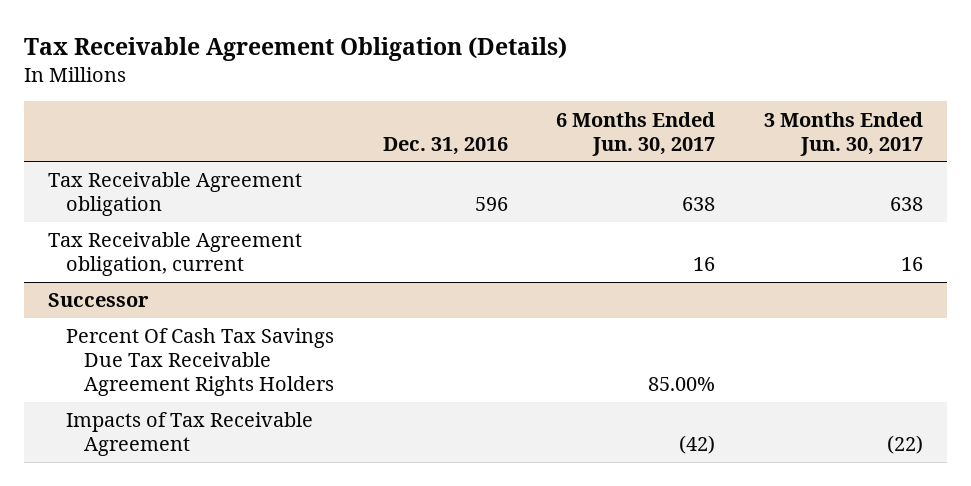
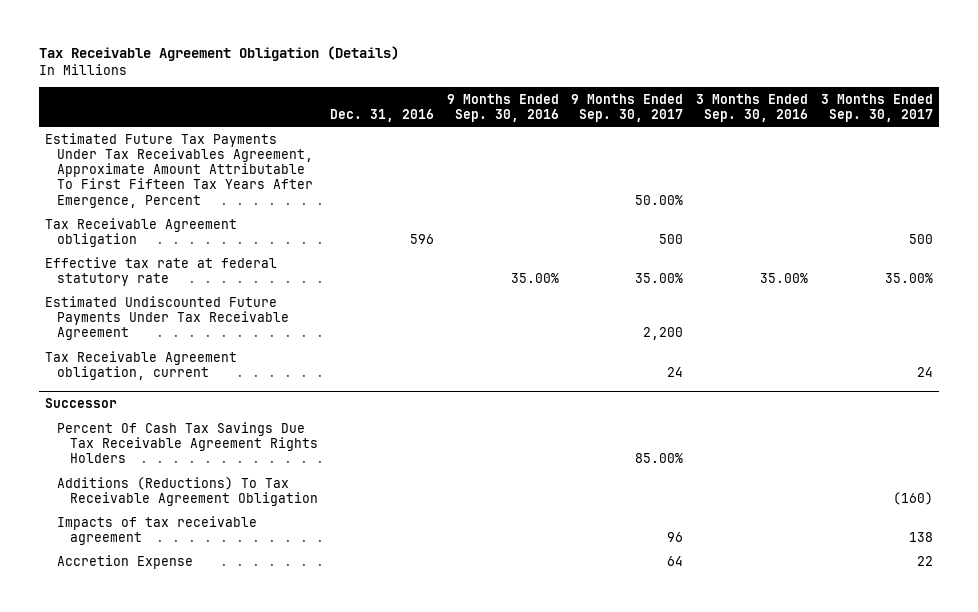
[556,111,716,156] 6 Months Ended Jun. 30, 2017 -> none
[763,111,923,156] 3 Months Ended Jun. 30, 2017 -> none
none -> [446,93,559,122] 9 Months Ended Sep. 30, 2016
none -> [571,93,684,122] 9 Months Ended Sep. 30, 2017
none -> [696,93,809,122] 3 Months Ended Sep. 30, 2016
none -> [820,93,933,122] 3 Months Ended Sep. 30, 2017
none -> [45,132,314,208] Estimated Future Tax Payments Under Tax Receivables Agreement, Approximate Amount Attributable To First Fifteen Tax Years After Emergence, Percent
none -> [45,256,278,286] Effective tax rate at federal statutory rate
none -> [45,295,290,341] Estimated Undiscounted Future Payments Under Tax Receivable Agreement
none -> [57,476,318,506] Additions (Reductions) To Tax Receivable Agreement Obligation
none -> [57,515,258,545] Impacts of tax receivable agreement
[66,412,314,457] Impacts of Tax Receivable Agreement -> [57,554,194,569] Accretion Expense

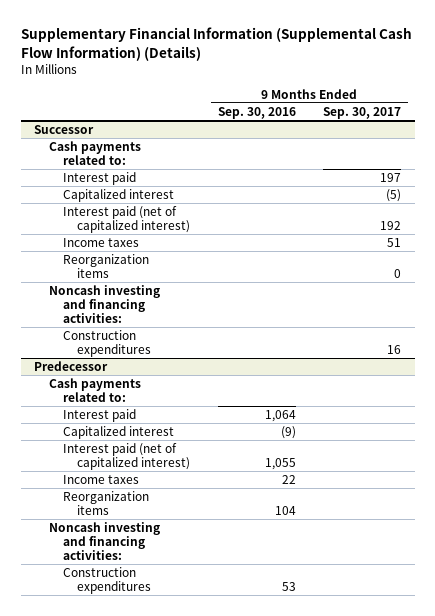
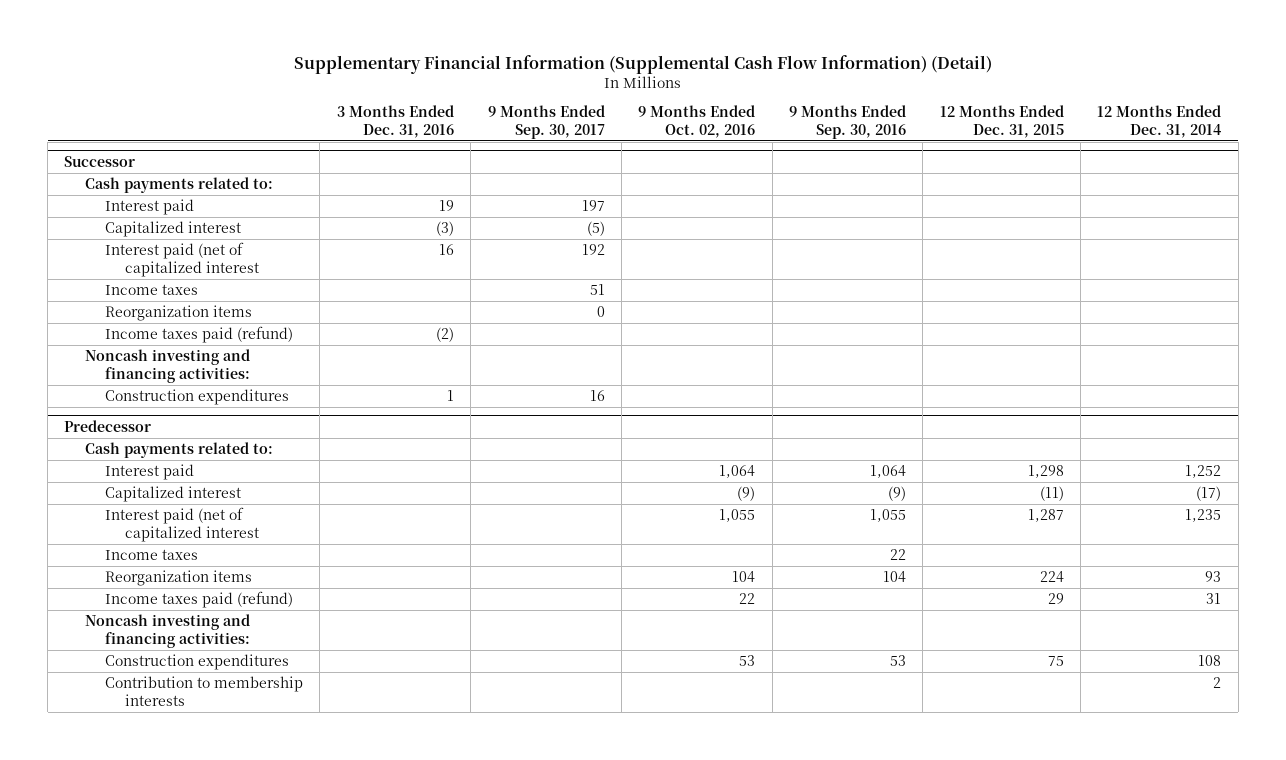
[20,27,412,61] Supplementary Financial Information (Supplemental Cash Flow Information) (Details) -> [293,54,992,74] Supplementary Financial Information (Supplemental Cash Flow Information) (Detail)
none -> [336,105,454,138] 3 Months Ended Dec. 31, 2016
none -> [638,105,756,138] 9 Months Ended Oct. 02, 2016
none -> [939,105,1064,138] 12 Months Ended Dec. 31, 2015
none -> [1097,105,1222,138] 12 Months Ended Dec. 31, 2014
[63,206,191,233] Interest paid (net of capitalized interest) -> [105,241,260,277] Interest paid (net of capitalized interest
none -> [105,325,294,343] Income taxes paid (refund)
[63,443,191,470] Interest paid (net of capitalized interest) -> [105,506,260,542] Interest paid (net of capitalized interest
none -> [105,590,294,608] Income taxes paid (refund)
none -> [105,675,304,706] Contribution to membership interests

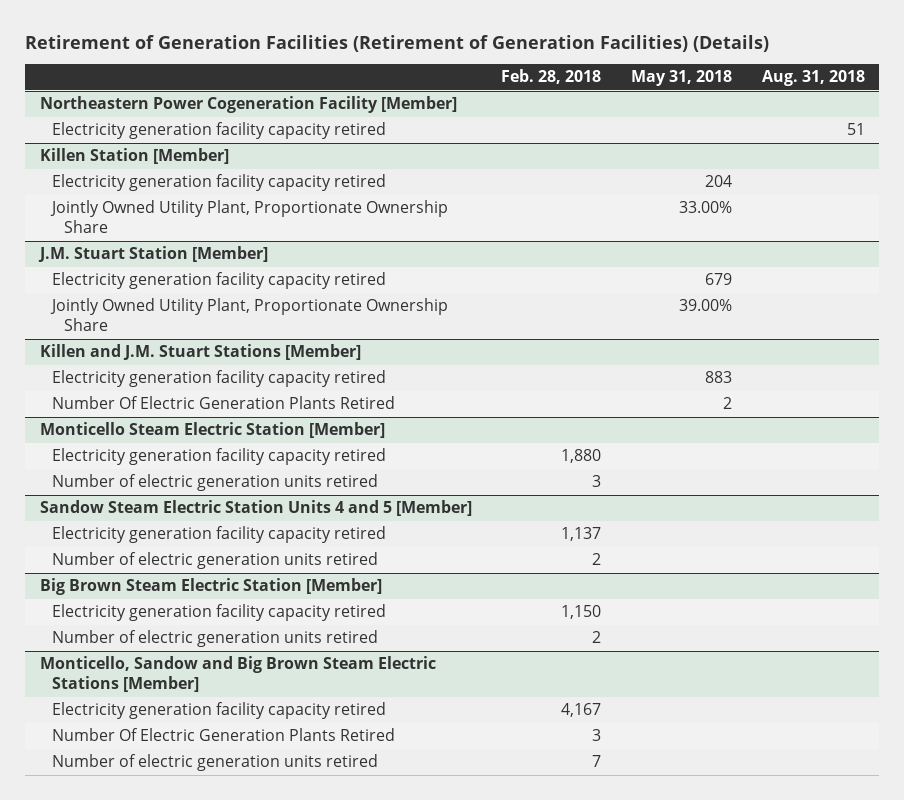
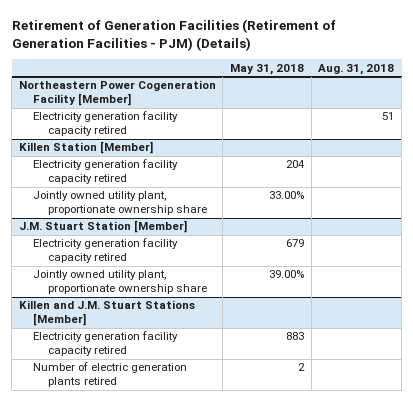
[24,34,769,52] Retirement of Generation Facilities (Retirement of Generation Facilities) (Details) -> [11,18,336,51] Retirement of Generation Facilities (Retirement of Generation Facilities - PJM) (Details)
[501,69,602,85] Feb. 28, 2018 -> none
[49,200,448,233] Jointly Owned Utility Plant, Proportionate Ownership Share -> [33,191,207,216] Jointly owned utility plant, proportionate ownership share
[49,298,448,331] Jointly Owned Utility Plant, Proportionate Ownership Share -> [33,270,207,295] Jointly owned utility plant, proportionate ownership share
[39,422,385,439] Monticello Steam Electric Station [Member] -> none
[51,448,386,466] Electricity generation facility capacity retired -> none
[51,474,378,492] Number of electric generation units retired -> none
[39,500,472,517] Sandow Steam Electric Station Units 4 and 5 [Member] -> none
[51,526,386,544] Electricity generation facility capacity retired -> none
[51,552,378,570] Number of electric generation units retired -> none
[39,578,382,596] Big Brown Steam Electric Station [Member] -> none
[51,604,386,622] Electricity generation facility capacity retired -> none
[51,630,378,648] Number of electric generation units retired -> none
[39,656,436,692] Monticello, Sandow and Big Brown Steam Electric Stations [Member] -> none
[51,702,386,720] Electricity generation facility capacity retired -> none
[51,728,395,742] Number Of Electric Generation Plants Retired -> none
[51,754,378,772] Number of electric generation units retired -> none
[51,396,395,410] Number Of Electric Generation Plants Retired -> [33,362,188,388] Number of electric generation plants retired

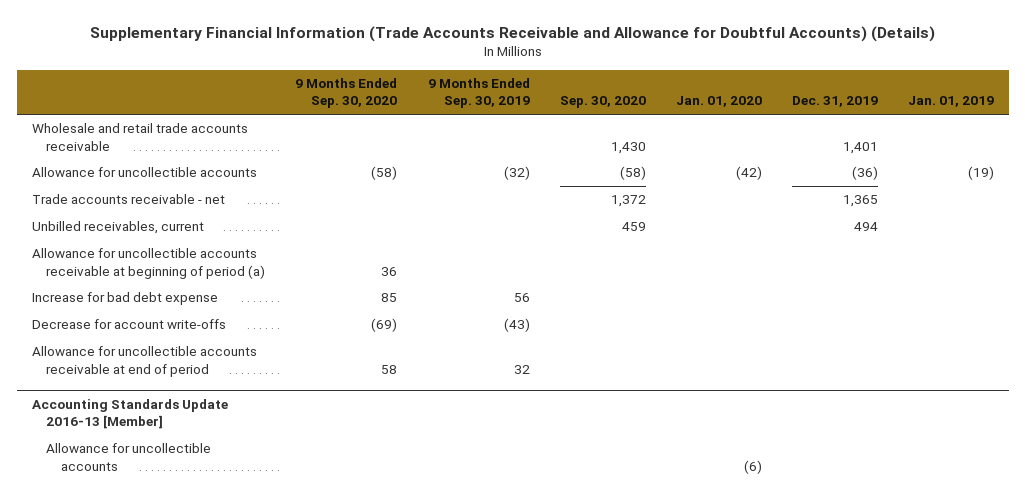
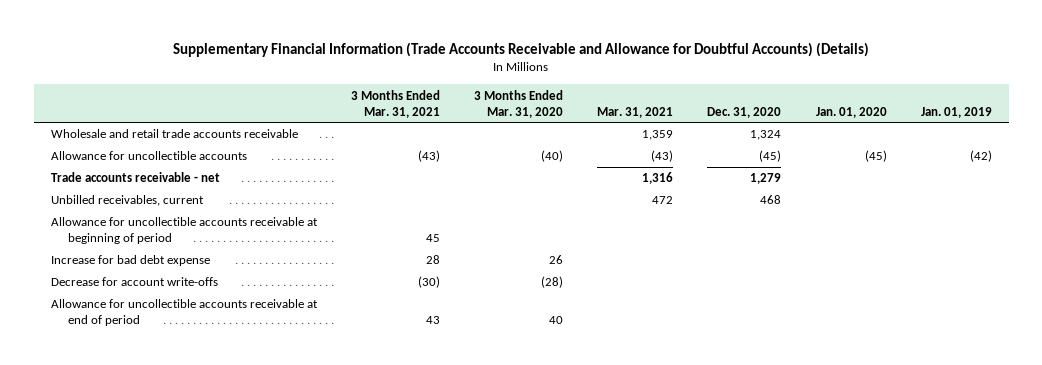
[295,78,398,109] 9 Months Ended Sep. 30, 2020 -> none
[427,78,530,109] 9 Months Ended Sep. 30, 2019 -> none
[559,96,646,109] Sep. 30, 2020 -> none
[791,96,878,108] Dec. 31, 2019 -> none
none -> [350,89,440,118] 3 Months Ended Mar. 31, 2021
none -> [473,89,563,118] 3 Months Ended Mar. 31, 2020
none -> [597,106,674,118] Mar. 31, 2021
none -> [707,106,782,118] Dec. 31, 2020
[735,166,762,181] (42) -> [864,150,887,163] (45)
[967,166,994,181] (19) -> [969,150,992,163] (42)
[31,248,266,279] Allowance for uncollectible accounts receivable at beginning of period (a) -> [50,217,318,245] Allowance for uncollectible accounts receivable at beginning of period
[31,398,228,430] Accounting Standards Update 2016-13 [Member] -> none
[46,443,212,471] Allowance for uncollectible accounts -> none

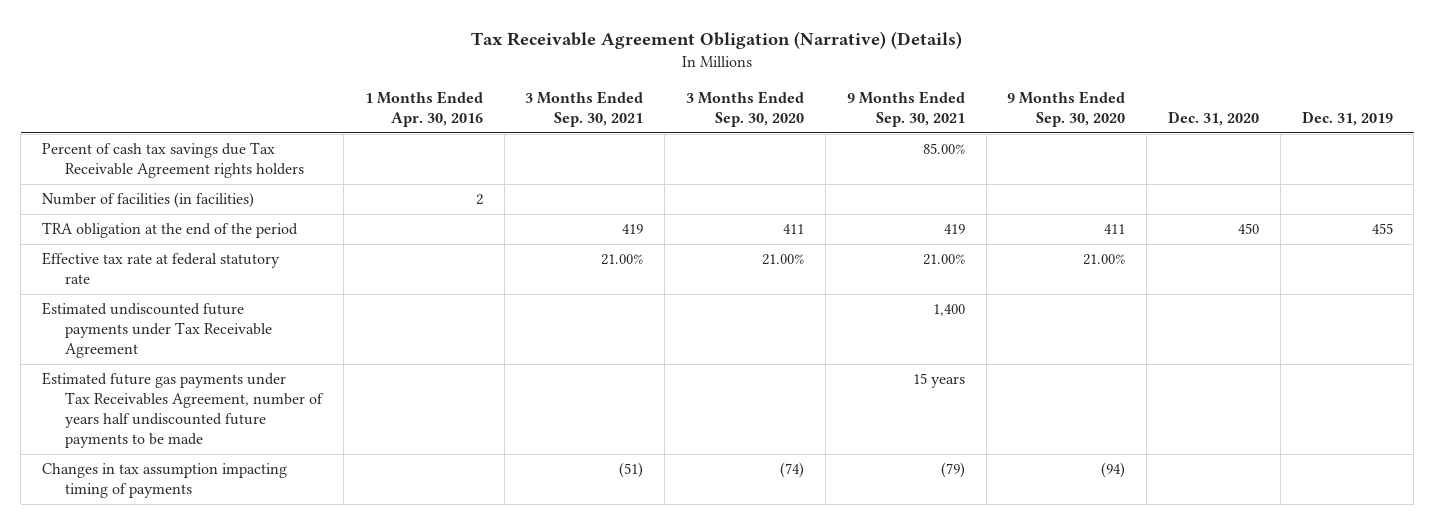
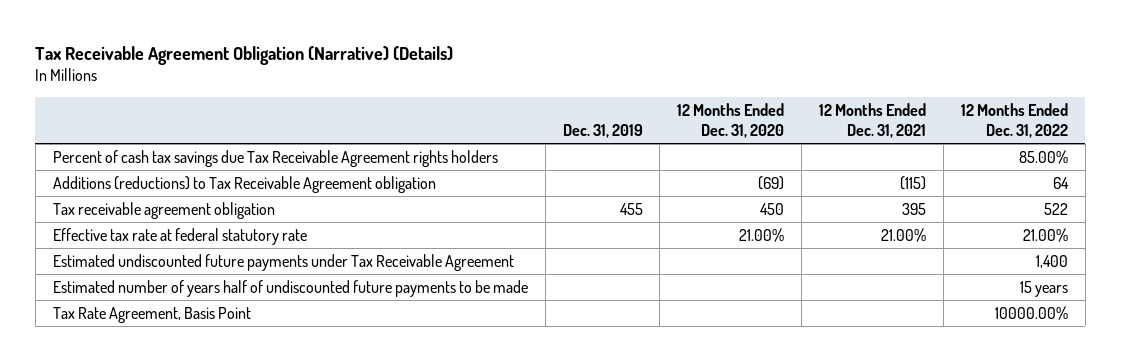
[364,91,483,128] 1 Months Ended Apr. 30, 2016 -> none
[525,91,644,128] 3 Months Ended Sep. 30, 2021 -> none
[686,91,805,128] 3 Months Ended Sep. 30, 2020 -> none
[846,91,965,128] 9 Months Ended Sep. 30, 2021 -> none
[1007,91,1126,128] 9 Months Ended Sep. 30, 2020 -> none
[1167,111,1259,127] Dec. 31, 2020 -> none
none -> [677,102,785,138] 12 Months Ended Dec. 31, 2020
none -> [819,102,927,138] 12 Months Ended Dec. 31, 2021
none -> [960,102,1068,138] 12 Months Ended Dec. 31, 2022
[41,192,254,209] Number of facilities (in facilities) -> none
none -> [52,175,436,193] Additions (reductions) to Tax Receivable Agreement obligation
[41,222,298,239] TRA obligation at the end of the period -> [52,201,275,219] Tax receivable agreement obligation
[41,463,287,499] Changes in tax assumption impacting timing of payments -> none
[41,372,325,448] Estimated future gas payments under Tax Receivables Agreement, number of years half undiscounted future payments to be made -> [52,279,528,297] Estimated number of years half of undiscounted future payments to be made
none -> [52,306,251,323] Tax Rate Agreement, Basis Point

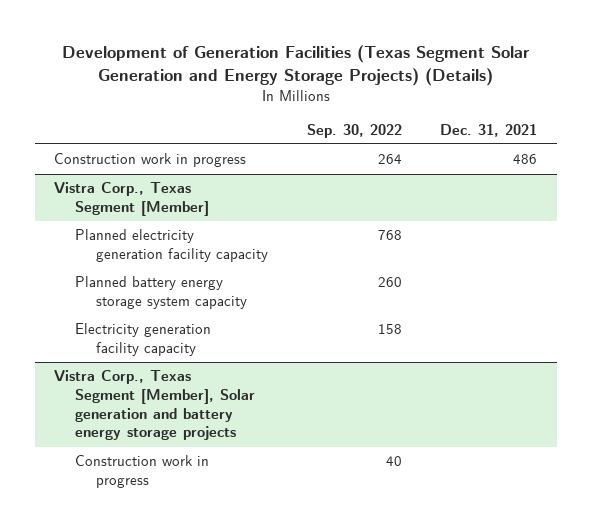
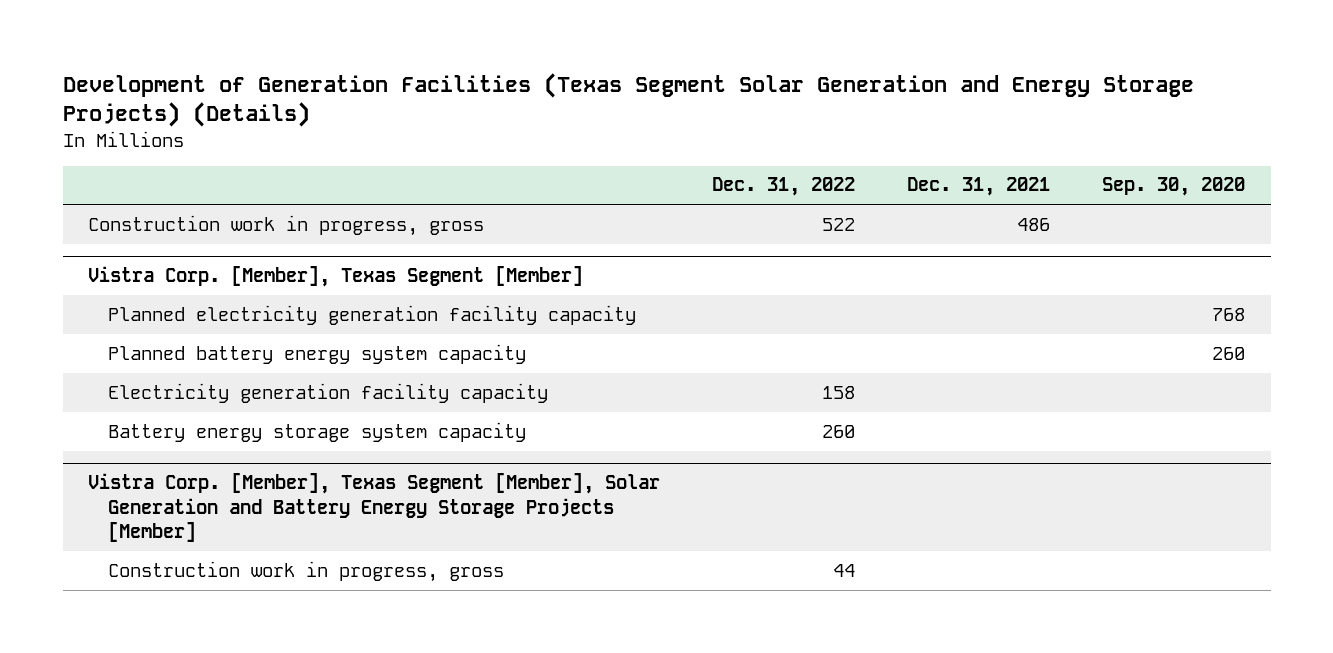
[306,123,402,138] Sep. 30, 2022 -> none
none -> [712,177,856,197] Dec. 31, 2022
none -> [1101,177,1245,197] Sep. 30, 2020
[53,153,246,168] Construction work in progress -> [88,214,485,236] Construction work in progress, gross
[53,182,210,217] Vistra Corp., Texas Segment [Member] -> [88,266,584,288] Vistra Corp. [Member], Texas Segment [Member]
[75,276,248,310] Planned battery energy storage system capacity -> [108,343,527,364] Planned battery energy system capacity
none -> [108,421,527,442] Battery energy storage system capacity
[53,370,256,441] Vistra Corp., Texas Segment [Member], Solar generation and battery energy storage projects -> [88,473,661,543] Vistra Corp. [Member], Texas Segment [Member], Solar Generation and Battery Energy Storage Projects [Member]
[75,455,210,489] Construction work in progress -> [108,560,505,582] Construction work in progress, gross

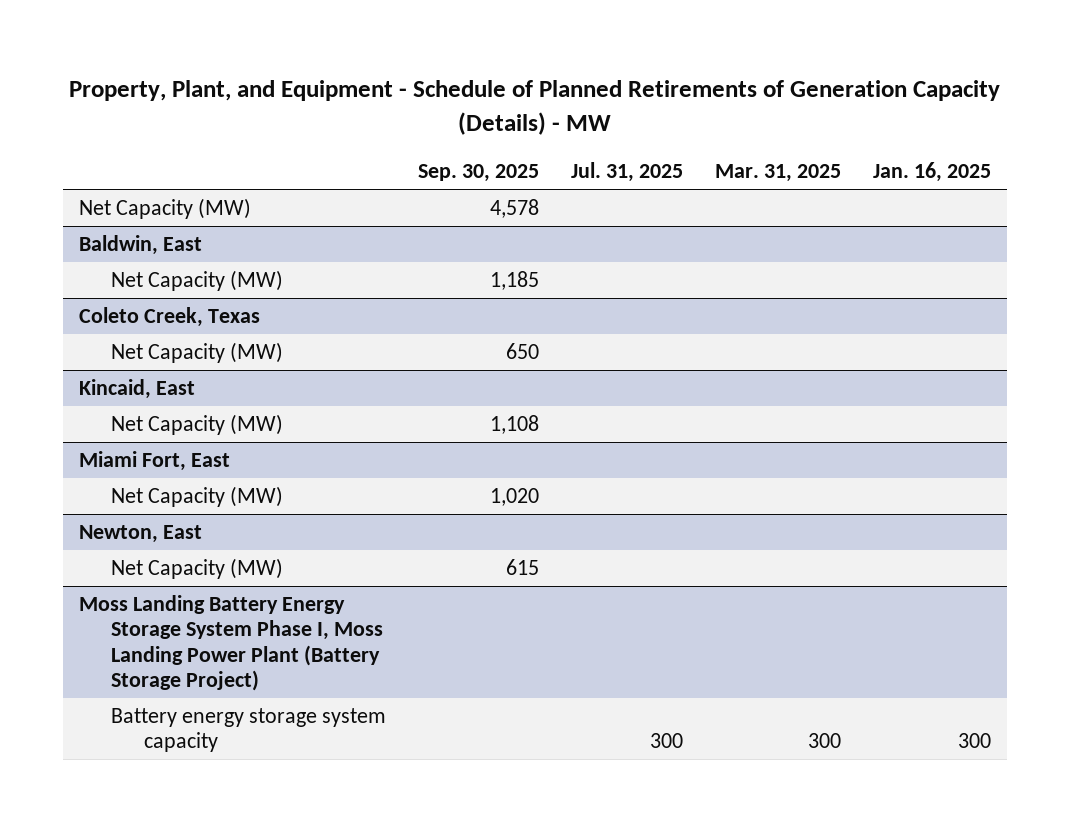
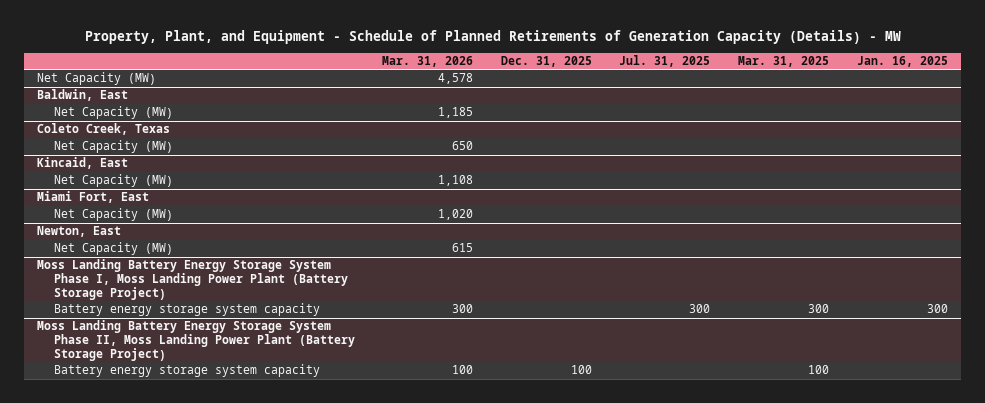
[418,164,540,183] Sep. 30, 2025 -> none
none -> [382,56,474,68] Mar. 31, 2026
none -> [500,56,592,68] Dec. 31, 2025
none -> [37,320,355,361] Moss Landing Battery Energy Storage System Phase II, Moss Landing Power Plant (Battery Storage Project)
none -> [53,364,320,378] Battery energy storage system capacity

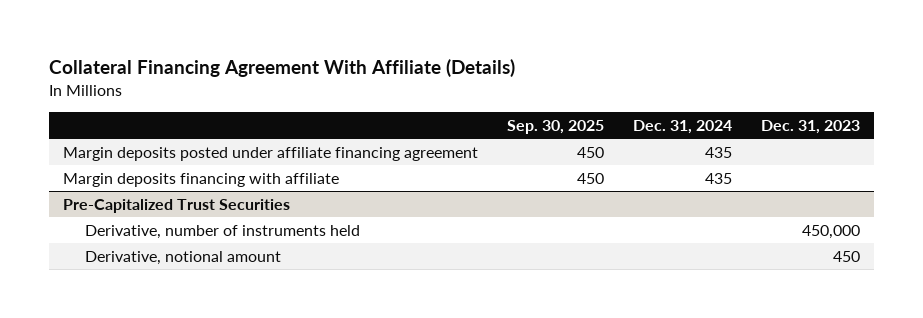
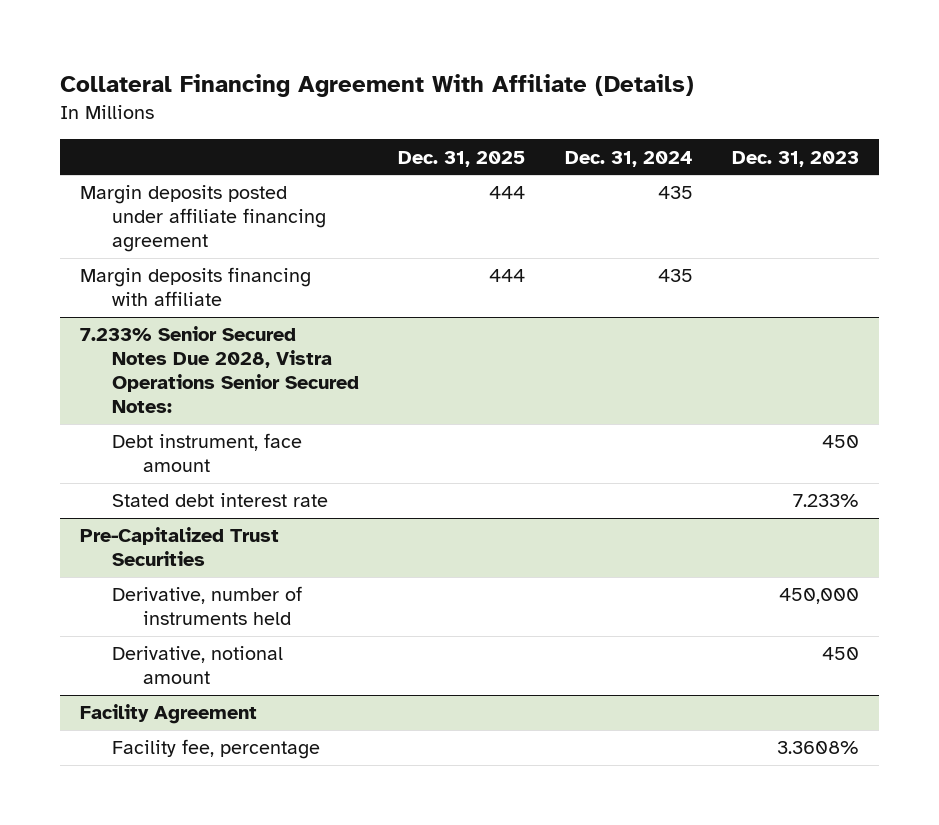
[507,119,605,134] Sep. 30, 2025 -> none
none -> [398,150,526,167] Dec. 31, 2025
none -> [79,326,359,414] 7.233% Senior Secured Notes Due 2028, Vistra Operations Senior Secured Notes:
none -> [111,433,302,473] Debt instrument, face amount
none -> [111,493,328,508] Stated debt interest rate
none -> [79,704,257,725] Facility Agreement
none -> [111,739,320,760] Facility fee, percentage

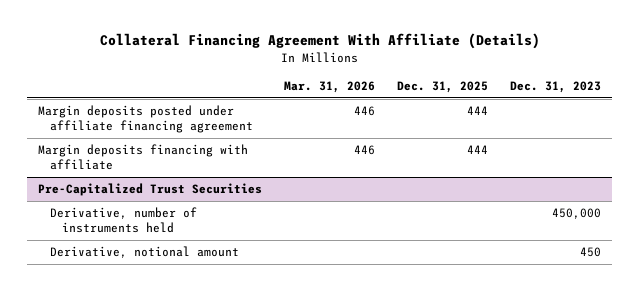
[564,150,693,167] Dec. 31, 2024 -> none
none -> [283,81,375,94] Mar. 31, 2026
[79,326,359,414] 7.233% Senior Secured Notes Due 2028, Vistra Operations Senior Secured Notes: -> none
[111,433,302,473] Debt instrument, face amount -> none
[111,493,328,508] Stated debt interest rate -> none
[79,704,257,725] Facility Agreement -> none
[111,739,320,760] Facility fee, percentage -> none

